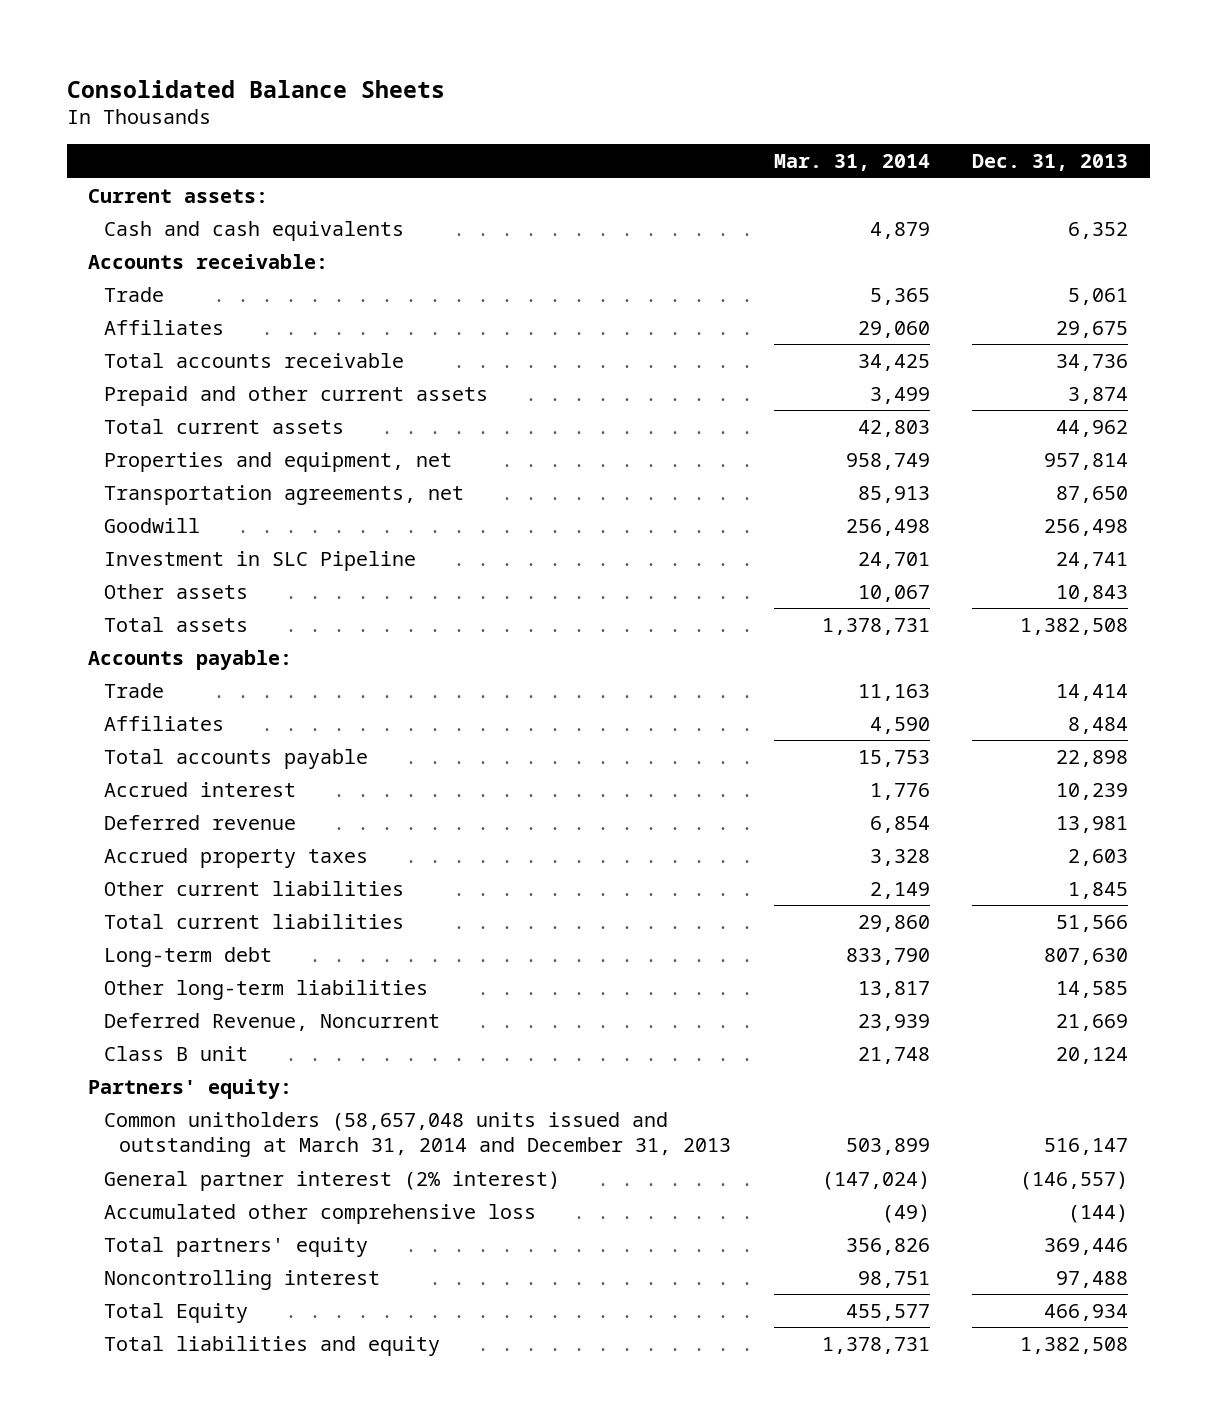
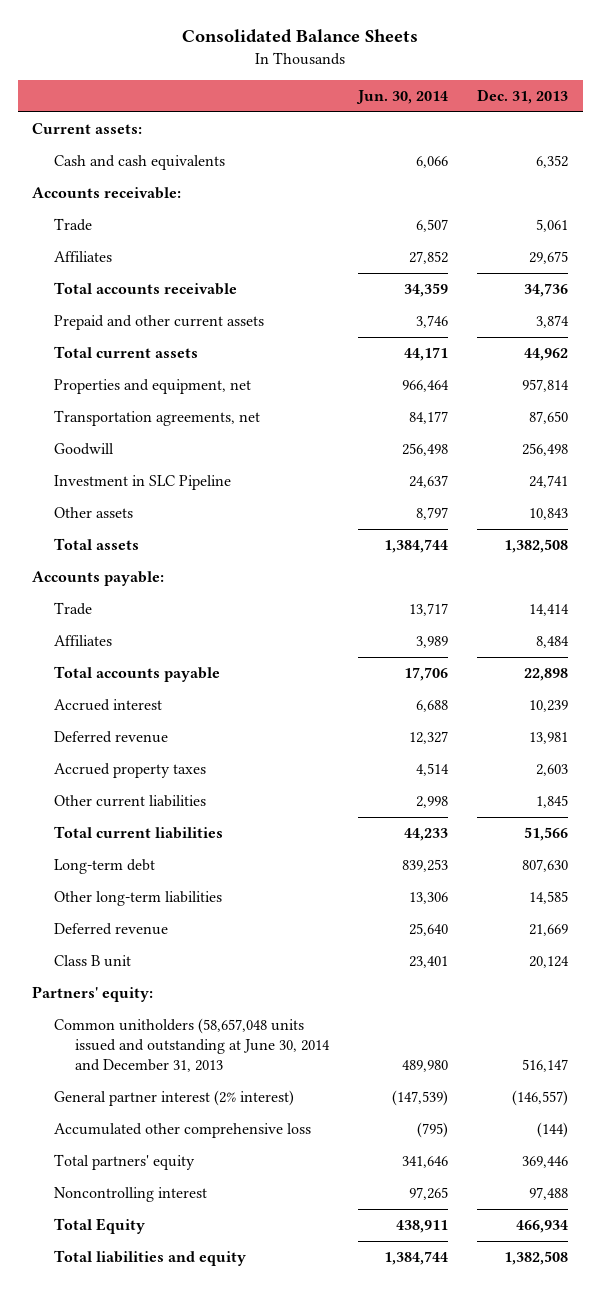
[773,153,930,171] Mar. 31, 2014 -> none
none -> [356,89,449,104] Jun. 30, 2014
[103,1012,440,1031] Deferred Revenue, Noncurrent -> [53,923,168,936] Deferred revenue
[103,1111,732,1158] Common unitholders (58,657,048 units issued and outstanding at March 31, 2014 and December 31, 2013 -> [53,1018,331,1072] Common unitholders (58,657,048 units issued and outstanding at June 30, 2014 and December 31, 2013

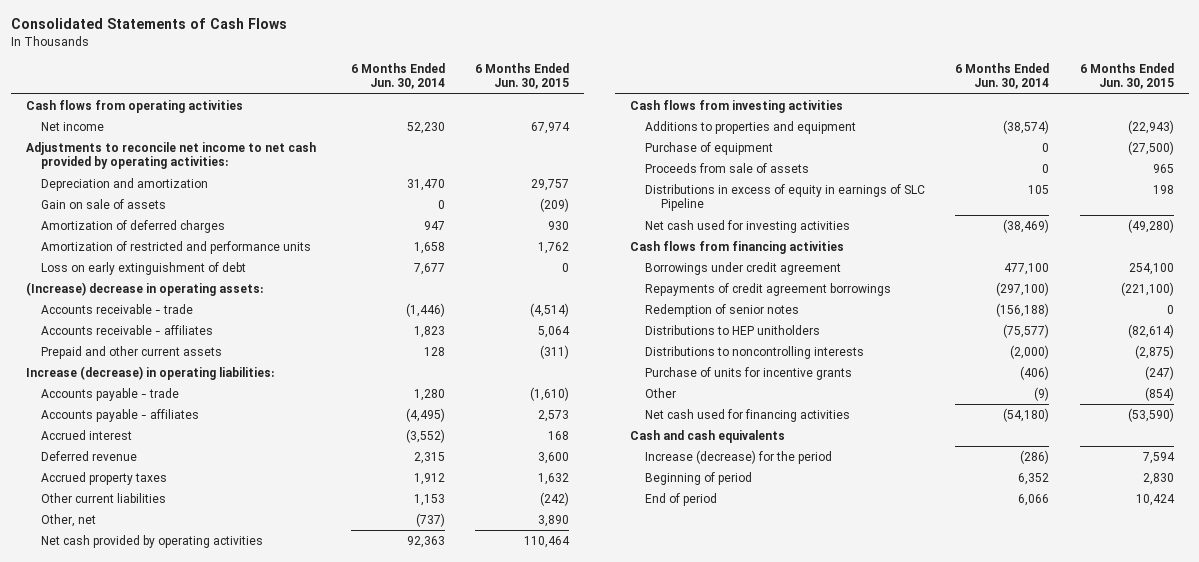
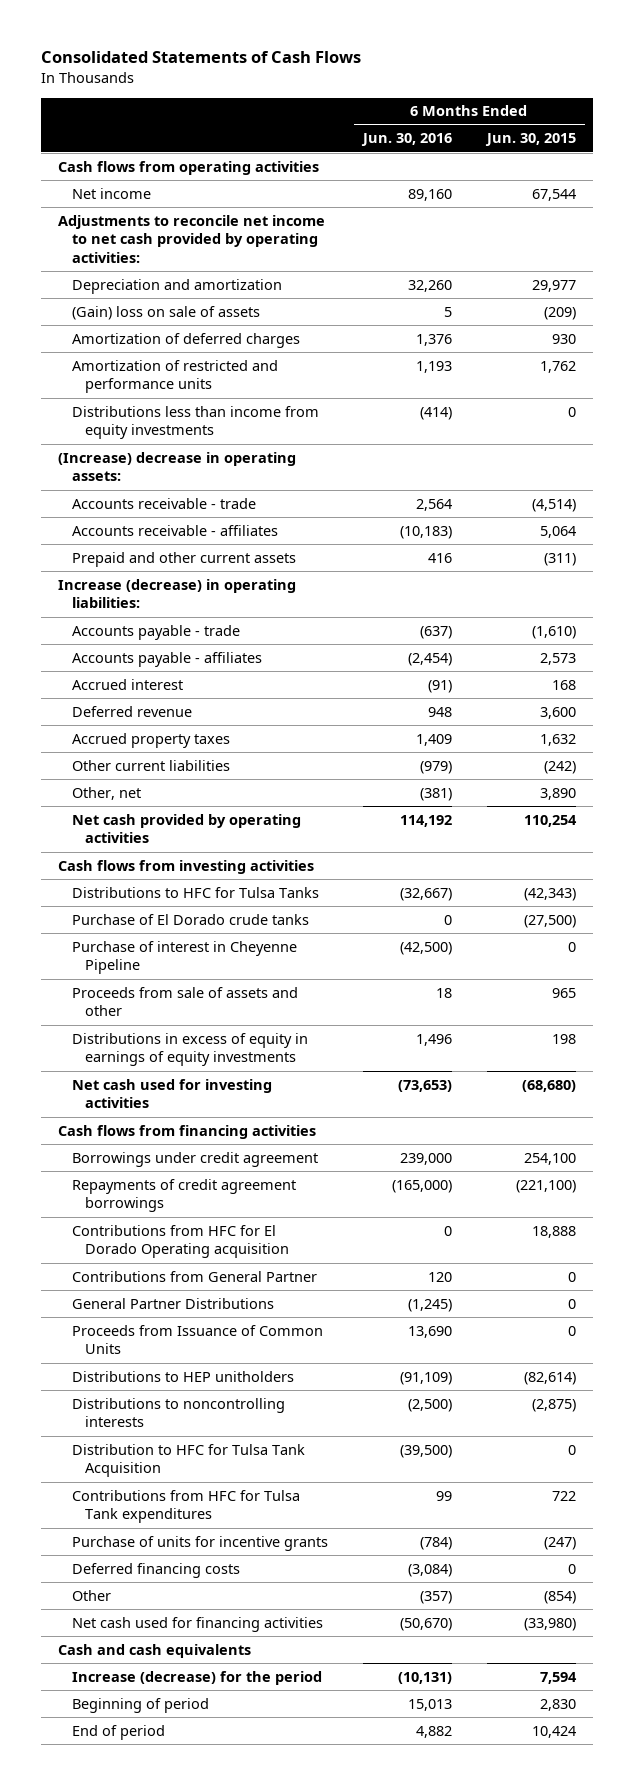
[351,62,446,90] 6 Months Ended Jun. 30, 2014 -> none
none -> [360,133,452,147] Jun. 30, 2016
[531,122,571,135] 67,974 -> [531,188,576,201] 67,544
[531,179,570,192] 29,757 -> [531,279,576,292] 29,977
[41,199,167,210] Gain on sale of assets -> [71,305,260,320] (Gain) loss on sale of assets
[41,262,247,276] Loss on early extinguishment of debt -> none
none -> [71,405,319,440] Distributions less than income from equity investments
[524,536,571,549] 110,464 -> [523,814,577,827] 110,254
[645,121,857,135] Additions to properties and equipment -> none
none -> [71,886,319,898] Distributions to HFC for Tulsa Tanks
[645,142,774,156] Purchase of equipment -> [71,913,309,925] Purchase of El Dorado crude tanks
none -> [71,940,297,975] Purchase of interest in Cheyenne Pipeline
[645,163,810,174] Proceeds from sale of assets -> [71,986,298,1017] Proceeds from sale of assets and other
[645,184,926,212] Distributions in excess of equity in earnings of SLC Pipeline -> [71,1032,308,1067] Distributions in excess of equity in earnings of equity investments
[1127,219,1174,234] (49,280) -> [521,1079,576,1092] (68,680)
[645,304,800,318] Redemption of senior notes -> none
none -> [71,1224,289,1259] Contributions from HFC for El Dorado Operating acquisition
none -> [71,1270,317,1282] Contributions from General Partner
none -> [71,1297,274,1309] General Partner Distributions
none -> [71,1324,323,1355] Proceeds from Issuance of Common Units
none -> [71,1443,305,1478] Distribution to HFC for Tulsa Tank Acquisition
none -> [71,1489,300,1524] Contributions from HFC for Tulsa Tank expenditures
none -> [71,1562,240,1578] Deferred financing costs
[1127,408,1174,423] (53,590) -> [523,1617,576,1631] (33,980)

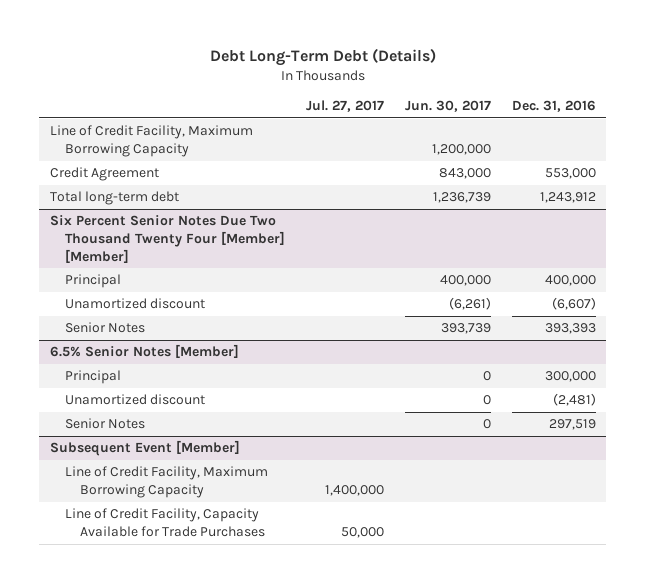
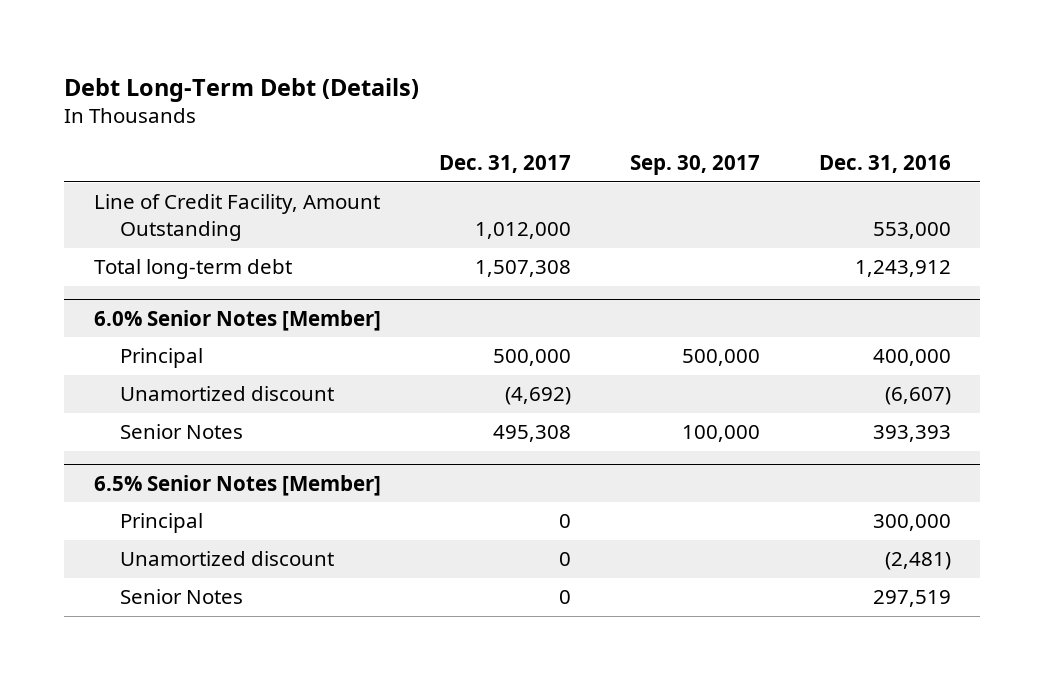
[305,100,384,113] Jul. 27, 2017 -> none
[404,100,491,113] Jun. 30, 2017 -> none
none -> [439,155,572,174] Dec. 31, 2017
none -> [629,155,760,176] Sep. 30, 2017
[49,125,253,158] Line of Credit Facility, Maximum Borrowing Capacity -> none
[49,167,159,182] Credit Agreement -> [93,194,380,241] Line of Credit Facility, Amount Outstanding
[49,215,285,263] Six Percent Senior Notes Due Two Thousand Twenty Four [Member] [Member] -> [93,309,381,331] 6.0% Senior Notes [Member]
[49,440,240,457] Subsequent Event [Member] -> none
[64,466,268,499] Line of Credit Facility, Maximum Borrowing Capacity -> none
[64,508,265,538] Line of Credit Facility, Capacity Available for Trade Purchases -> none

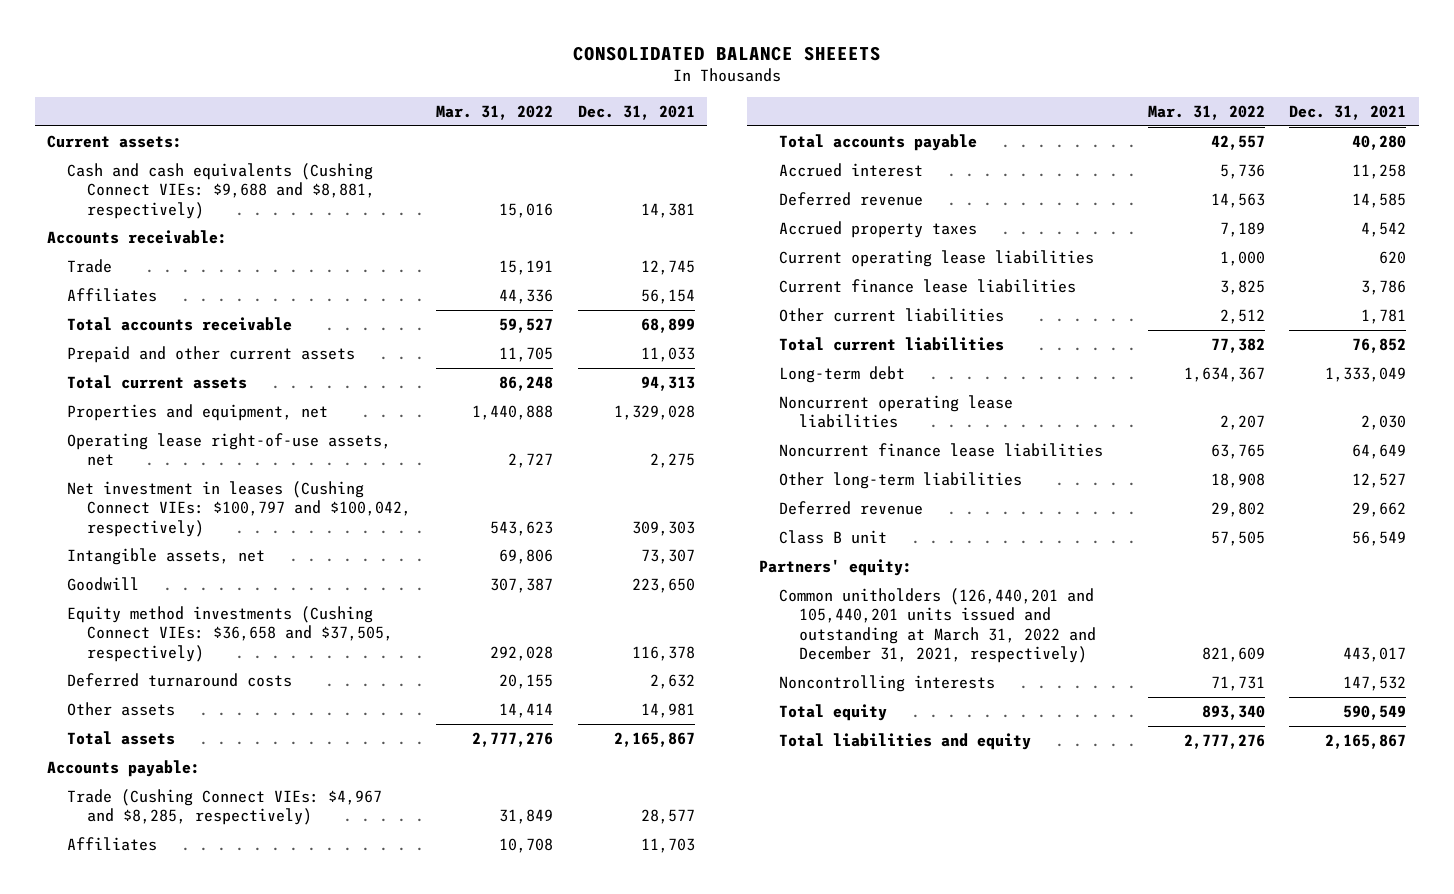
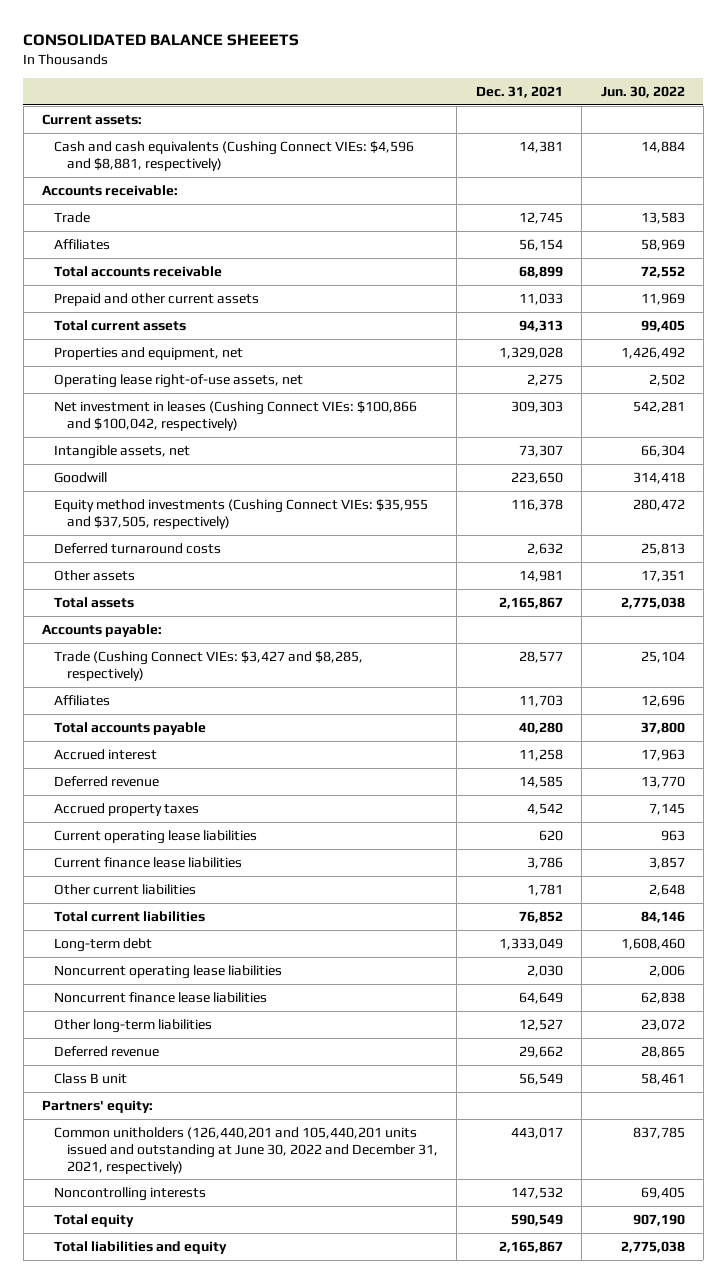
[435,105,553,121] Mar. 31, 2022 -> none
none -> [600,85,685,98] Jun. 30, 2022
[67,162,376,219] Cash and cash equivalents (Cushing Connect VIEs: $9,688 and $8,881, respectively) -> [54,140,415,171] Cash and cash equivalents (Cushing Connect VIEs: $4,596 and $8,881, respectively)
[67,480,412,537] Net investment in leases (Cushing Connect VIEs: $100,797 and $100,042, respectively) -> [54,400,418,431] Net investment in leases (Cushing Connect VIEs: $100,866 and $100,042, respectively)
[67,605,394,662] Equity method investments (Cushing Connect VIEs: $36,658 and $37,505, respectively) -> [54,498,429,529] Equity method investments (Cushing Connect VIEs: $35,955 and $37,505, respectively)
[67,788,383,826] Trade (Cushing Connect VIEs: $4,967 and $8,285, respectively) -> [54,650,364,681] Trade (Cushing Connect VIEs: $3,427 and $8,285, respectively)
[779,587,1097,663] Common unitholders (126,440,201 and 105,440,201 units issued and outstanding at March 31, 2022 and December 31, 2021, respectively) -> [54,1126,438,1174] Common unitholders (126,440,201 and 105,440,201 units issued and outstanding at June 30, 2022 and December 31, 2021, respectively)

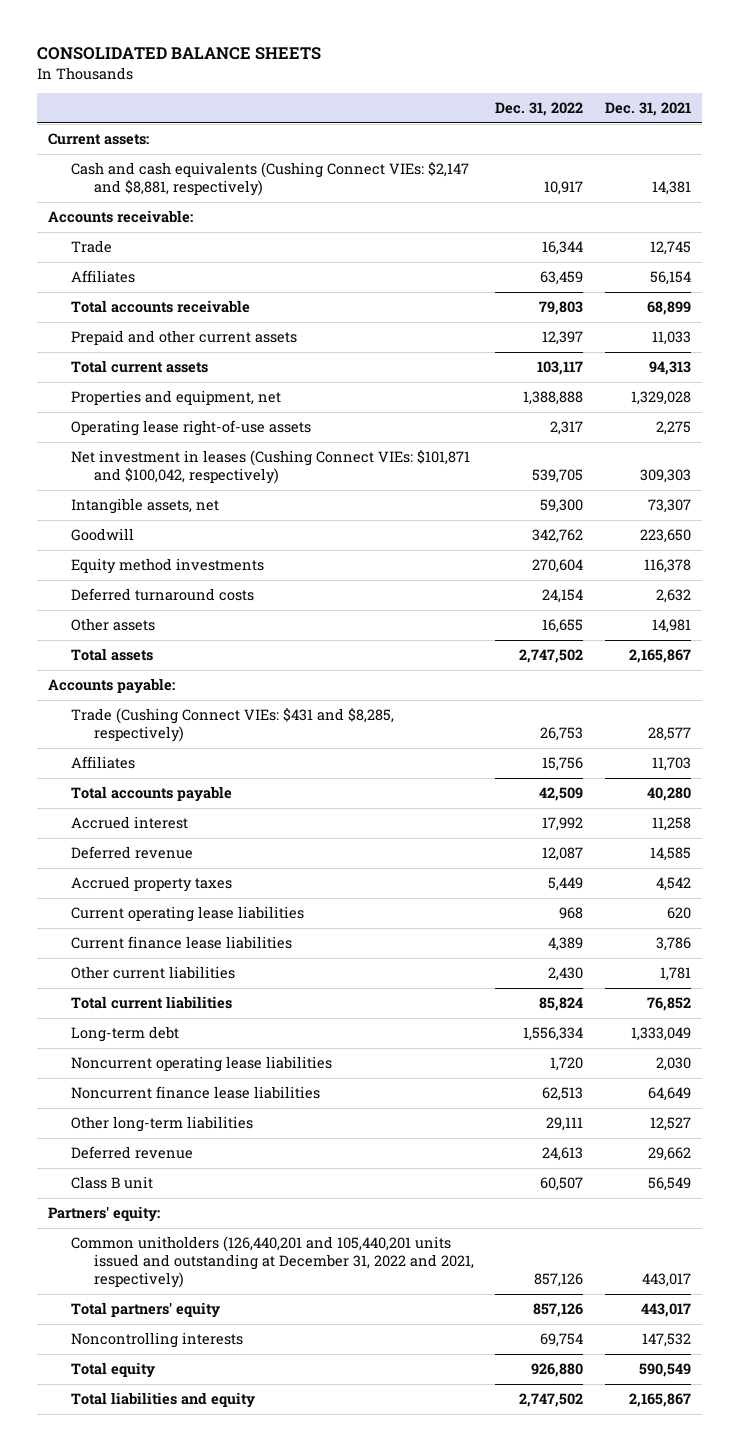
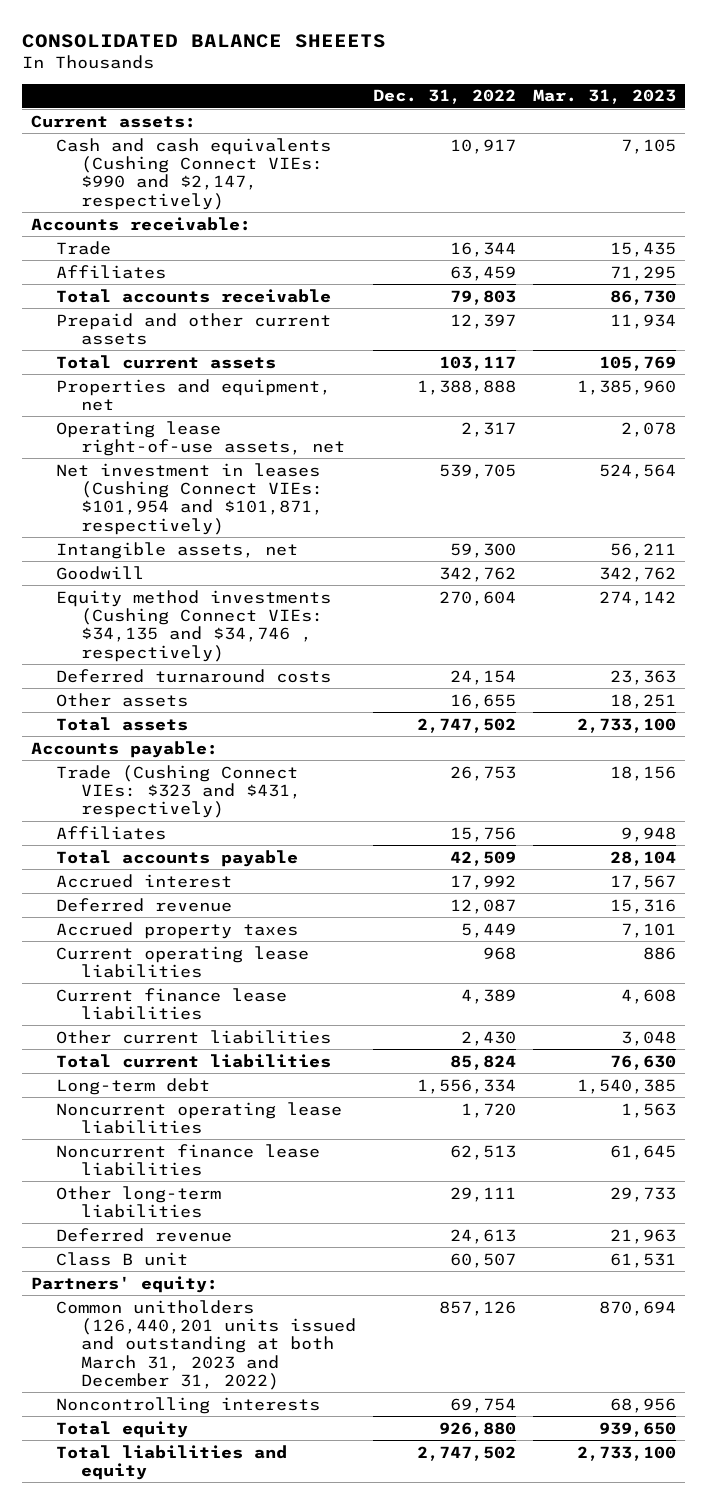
[37,47,322,61] CONSOLIDATED BALANCE SHEETS -> [22,33,387,48] CONSOLIDATED BALANCE SHEEETS
[604,101,691,116] Dec. 31, 2021 -> none
none -> [533,89,677,105] Mar. 31, 2023
[70,161,469,197] Cash and cash equivalents (Cushing Connect VIEs: $2,147 and $8,881, respectively) -> [55,137,331,210] Cash and cash equivalents (Cushing Connect VIEs: $990 and $2,147, respectively)
[70,419,311,436] Operating lease right-of-use assets -> [55,420,345,456] Operating lease right-of-use assets, net
[70,449,470,485] Net investment in leases (Cushing Connect VIEs: $101,871 and $100,042, respectively) -> [55,462,323,535] Net investment in leases (Cushing Connect VIEs: $101,954 and $101,871, respectively)
[70,557,264,574] Equity method investments -> [55,589,331,662] Equity method investments (Cushing Connect VIEs: $34,135 and $34,746 , respectively)
[70,707,394,743] Trade (Cushing Connect VIEs: $431 and $8,285, respectively) -> [55,764,301,819] Trade (Cushing Connect VIEs: $323 and $431, respectively)
[70,1301,220,1318] Total partners' equity -> none
[70,1235,474,1289] Common unitholders (126,440,201 and 105,440,201 units issued and outstanding at December 31, 2022 and 2021, respectively) -> [55,1299,356,1390] Common unitholders (126,440,201 units issued and outstanding at both March 31, 2023 and December 31, 2022)

